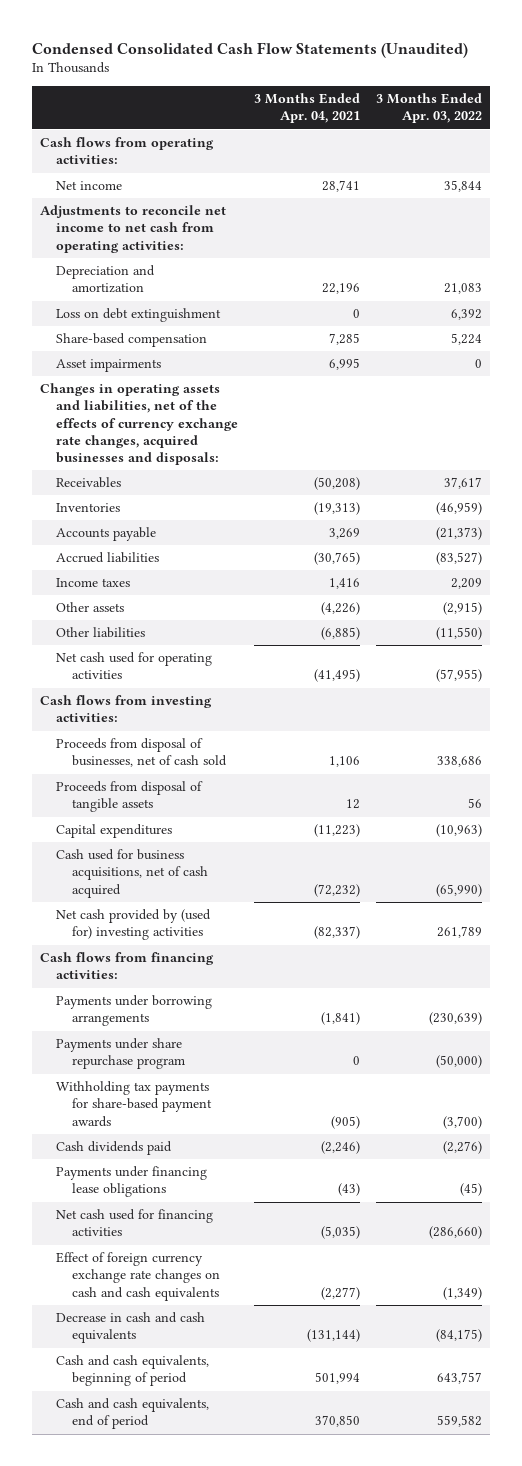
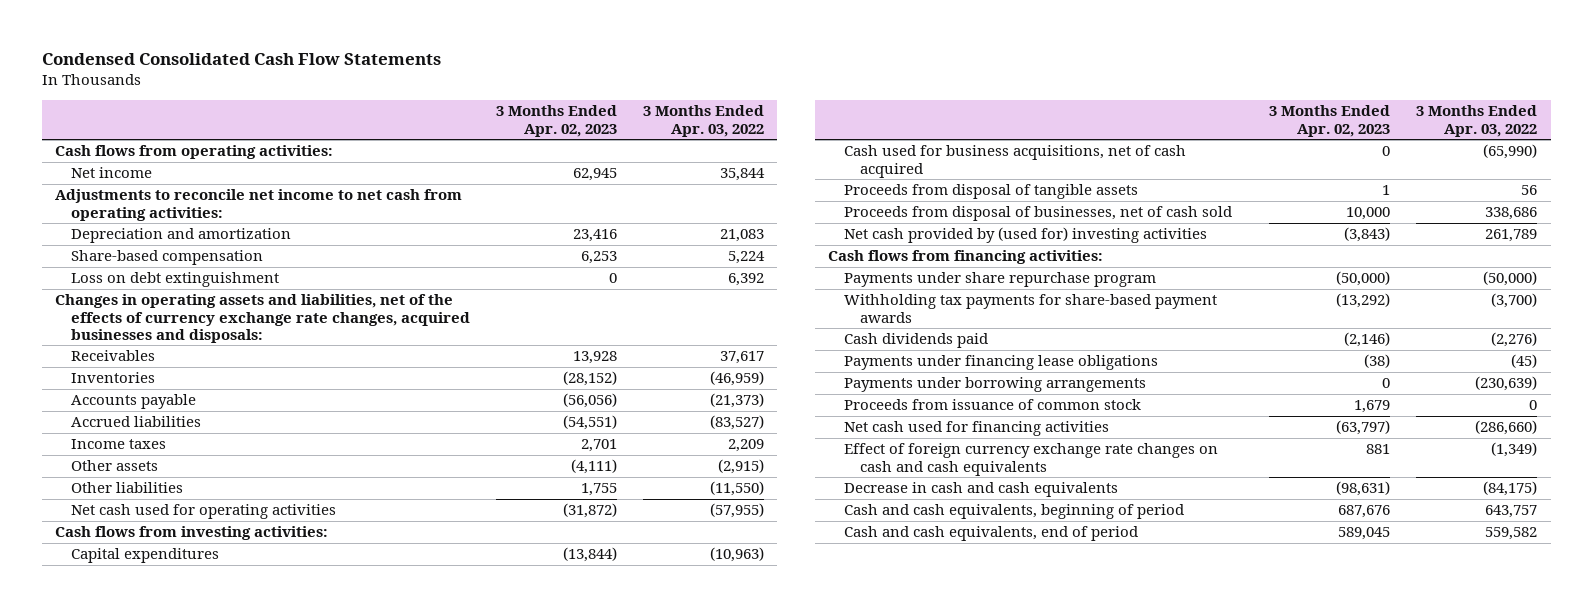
[32,41,469,58] Condensed Consolidated Cash Flow Statements (Unaudited) -> [41,53,441,66] Condensed Consolidated Cash Flow Statements
[254,93,361,124] 3 Months Ended Apr. 04, 2021 -> none
none -> [496,105,618,137] 3 Months Ended Apr. 02, 2023
[56,359,162,373] Asset impairments -> none
[56,308,222,323] Loss on debt extinguishment -> [71,272,280,288] Loss on debt extinguishment
[56,781,204,813] Proceeds from disposal of tangible assets -> [844,184,1139,200] Proceeds from disposal of tangible assets
[56,738,228,768] Proceeds from disposal of businesses, net of cash sold -> [844,206,1233,222] Proceeds from disposal of businesses, net of cash sold
[56,995,213,1027] Payments under borrowing arrangements -> [844,377,1147,393] Payments under borrowing arrangements
none -> [844,399,1142,411] Proceeds from issuance of common stock

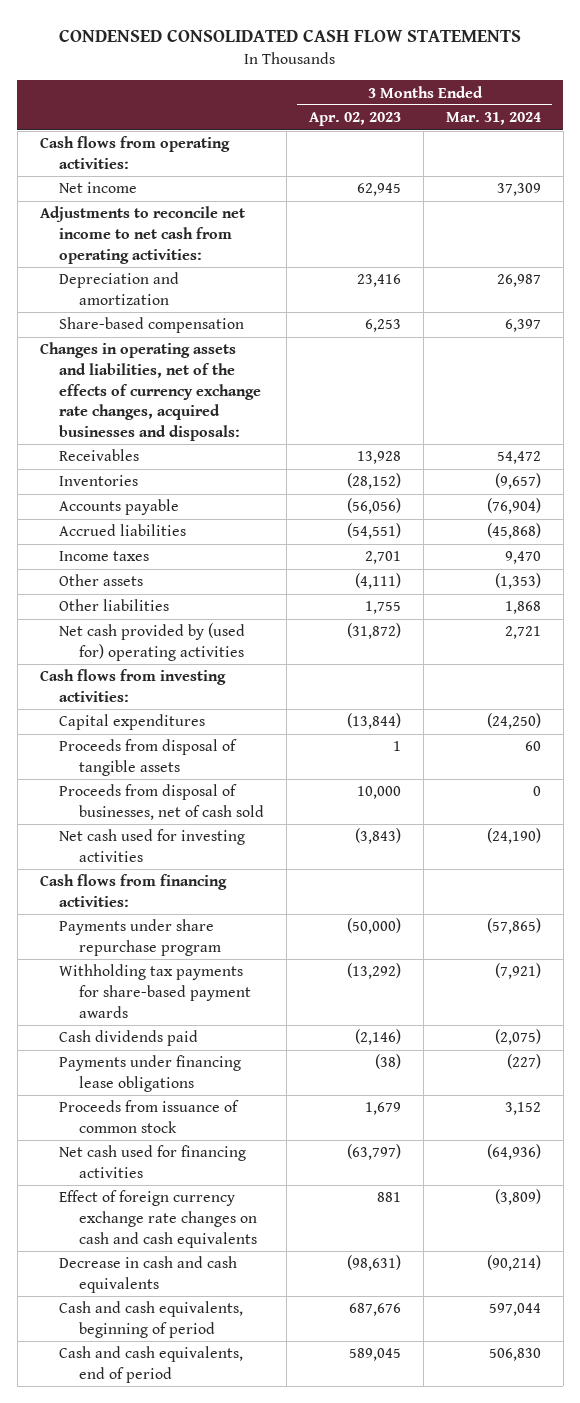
[41,53,441,66] Condensed Consolidated Cash Flow Statements -> [59,29,522,43] CONDENSED CONSOLIDATED CASH FLOW STATEMENTS
[643,105,765,137] 3 Months Ended Apr. 03, 2022 -> none
none -> [445,112,541,126] Mar. 31, 2024
[71,272,280,288] Loss on debt extinguishment -> none
[71,504,337,520] Net cash used for operating activities -> [59,623,246,661] Net cash provided by (used for) operating activities
[844,145,1187,178] Cash used for business acquisitions, net of cash acquired -> none
[844,227,1208,244] Net cash provided by (used for) investing activities -> [59,829,246,862] Net cash used for investing activities
[844,377,1147,393] Payments under borrowing arrangements -> none

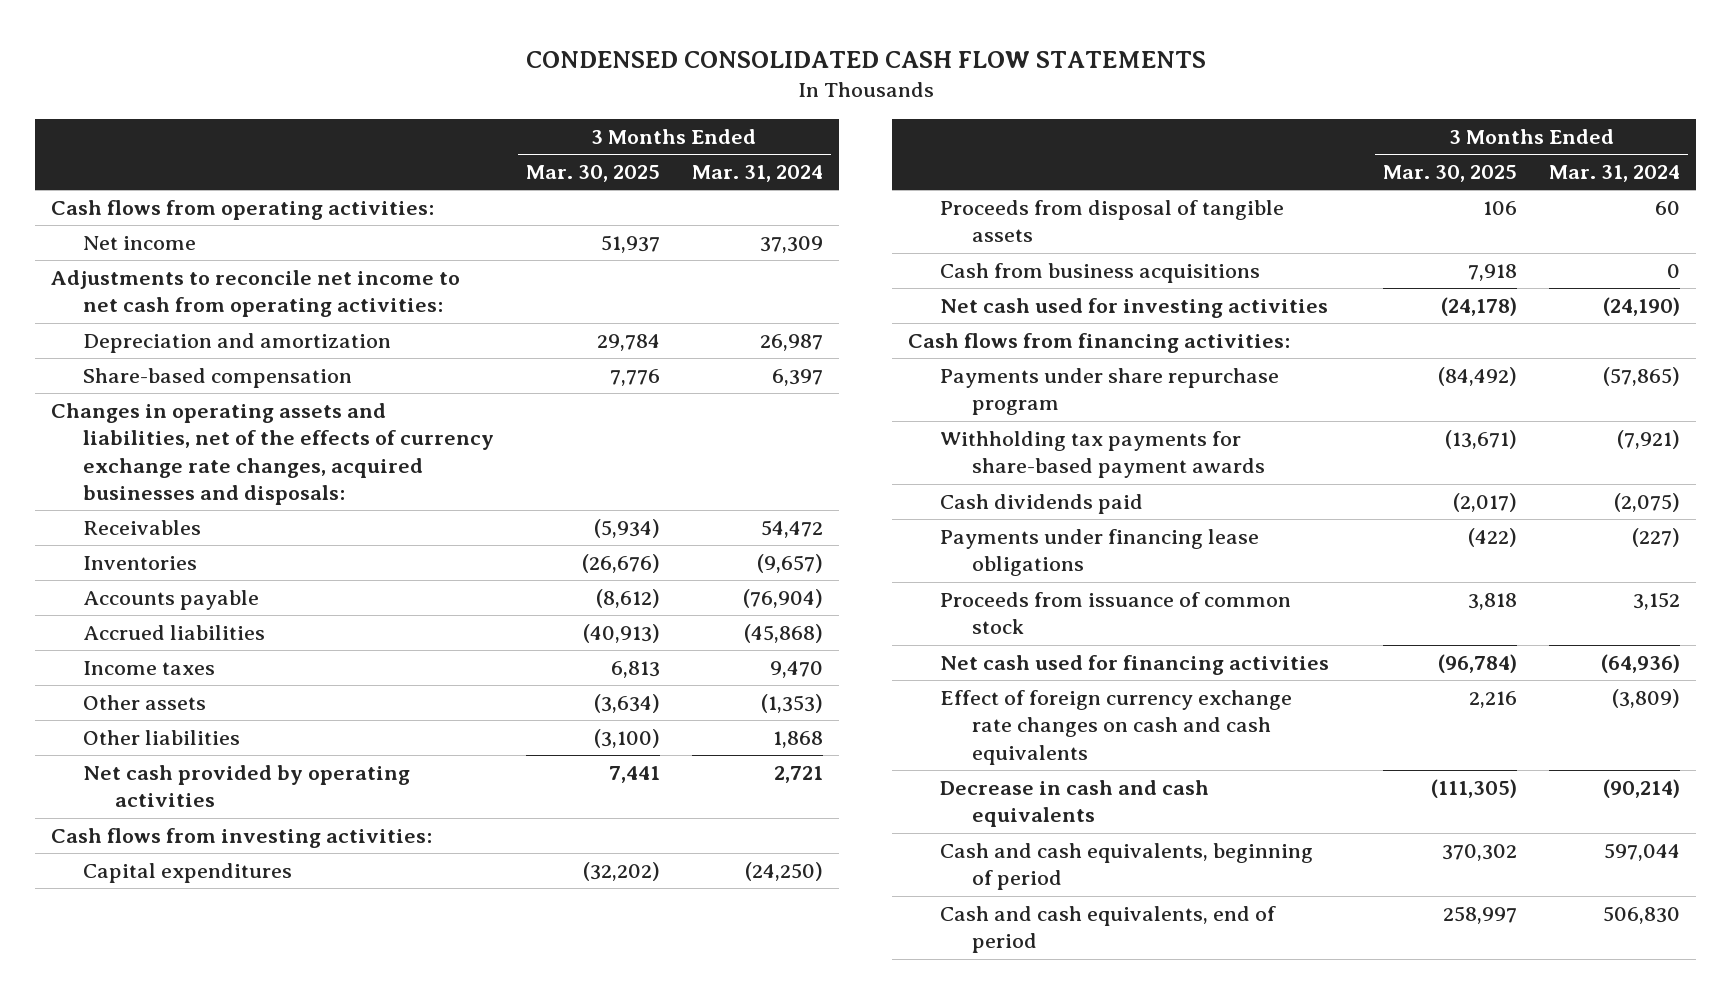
[308,112,401,127] Apr. 02, 2023 -> none
none -> [526,165,661,183] Mar. 30, 2025
[59,623,246,661] Net cash provided by (used for) operating activities -> [83,765,411,808] Net cash provided by operating activities
[59,784,264,820] Proceeds from disposal of businesses, net of cash sold -> none
none -> [940,263,1261,284] Cash from business acquisitions

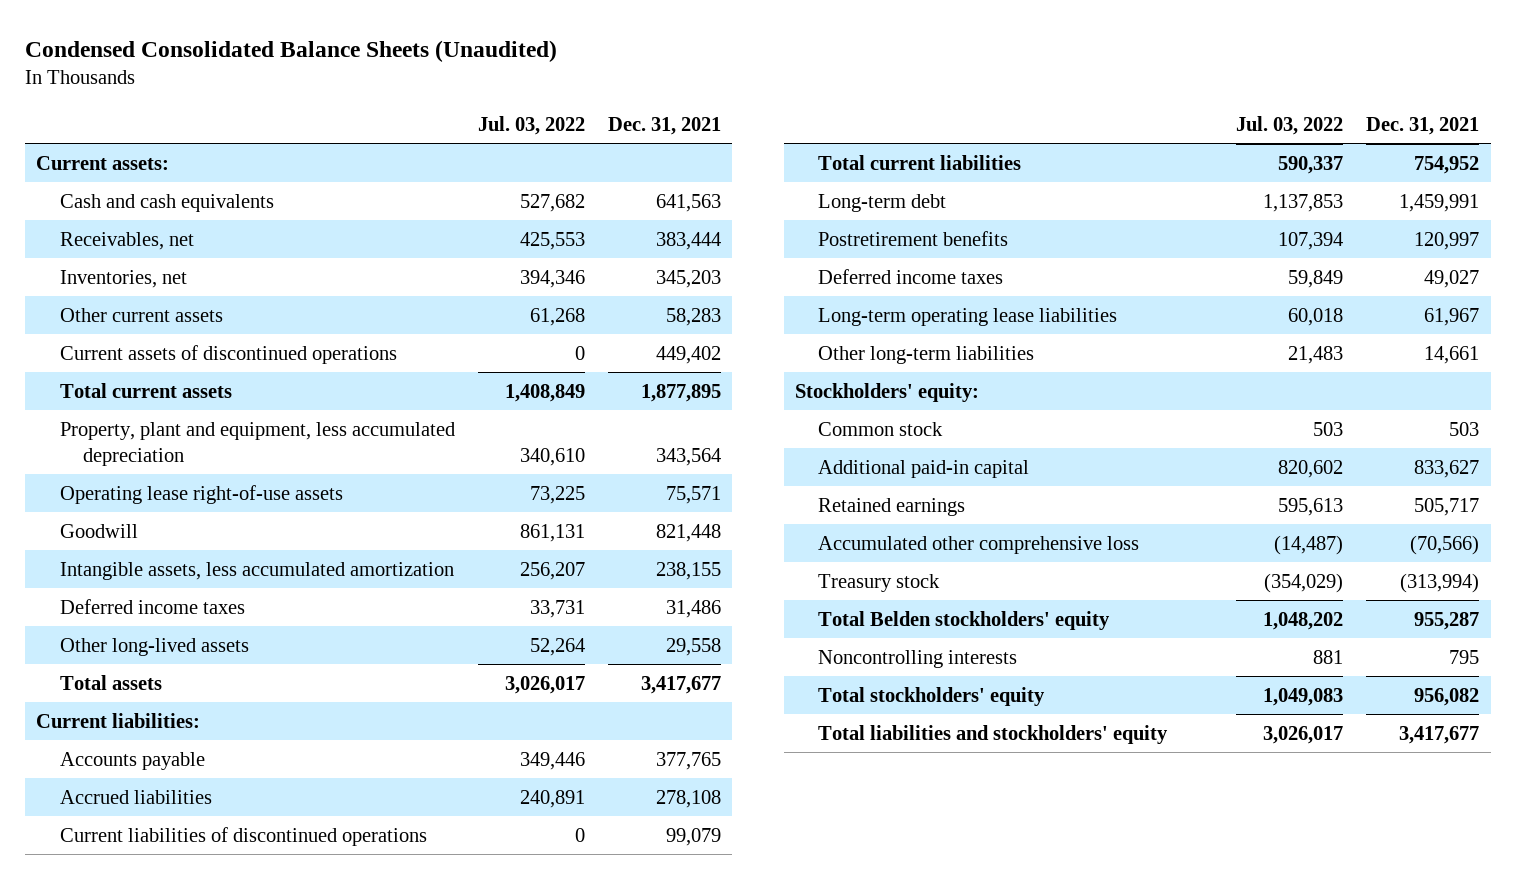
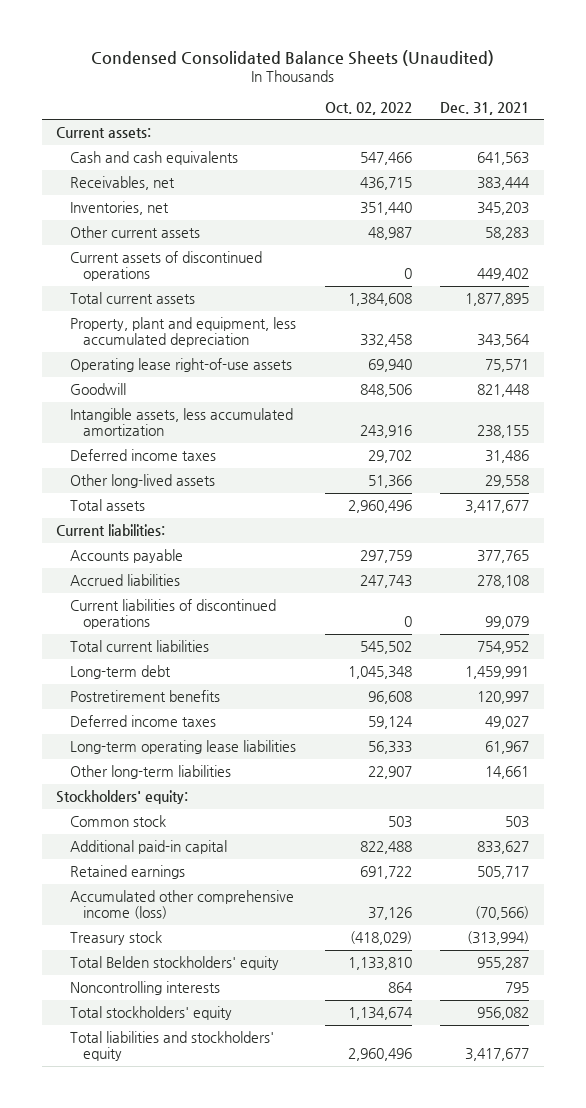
[477,115,585,135] Jul. 03, 2022 -> none
none -> [324,101,412,115] Oct. 02, 2022
[818,535,1140,554] Accumulated other comprehensive loss -> [69,890,294,919] Accumulated other comprehensive income (loss)

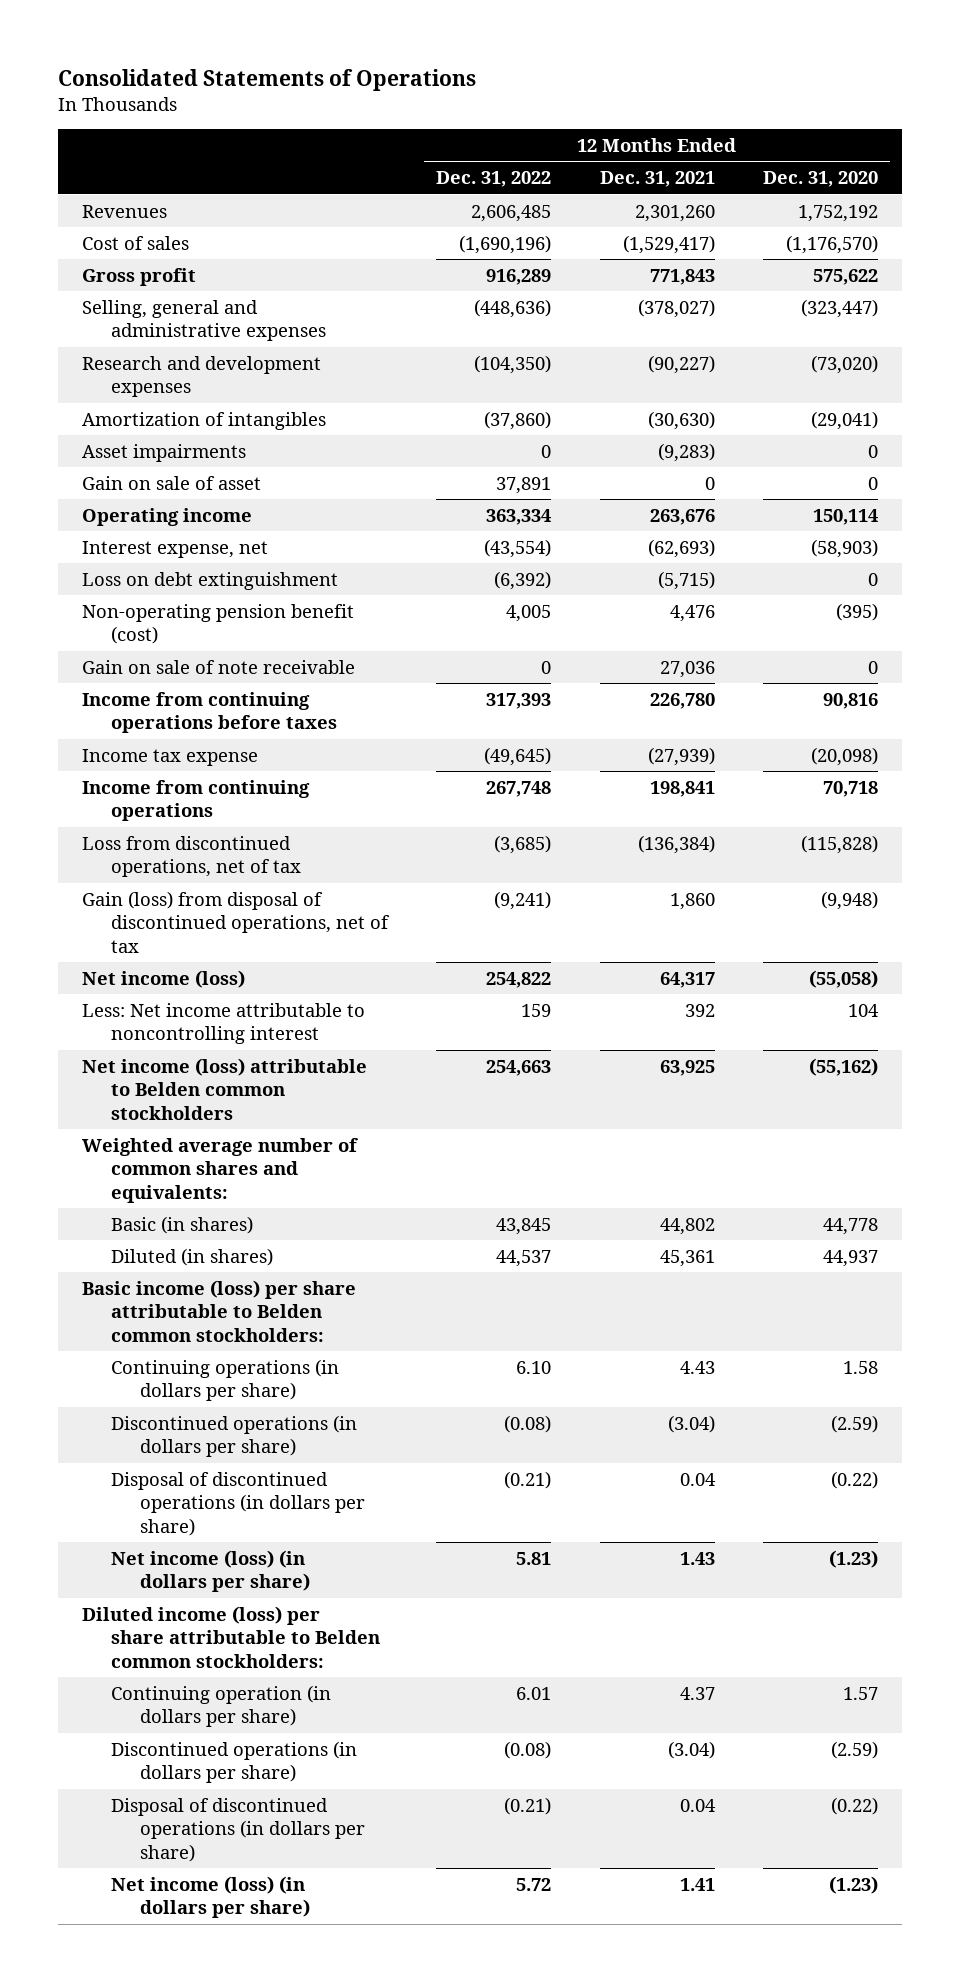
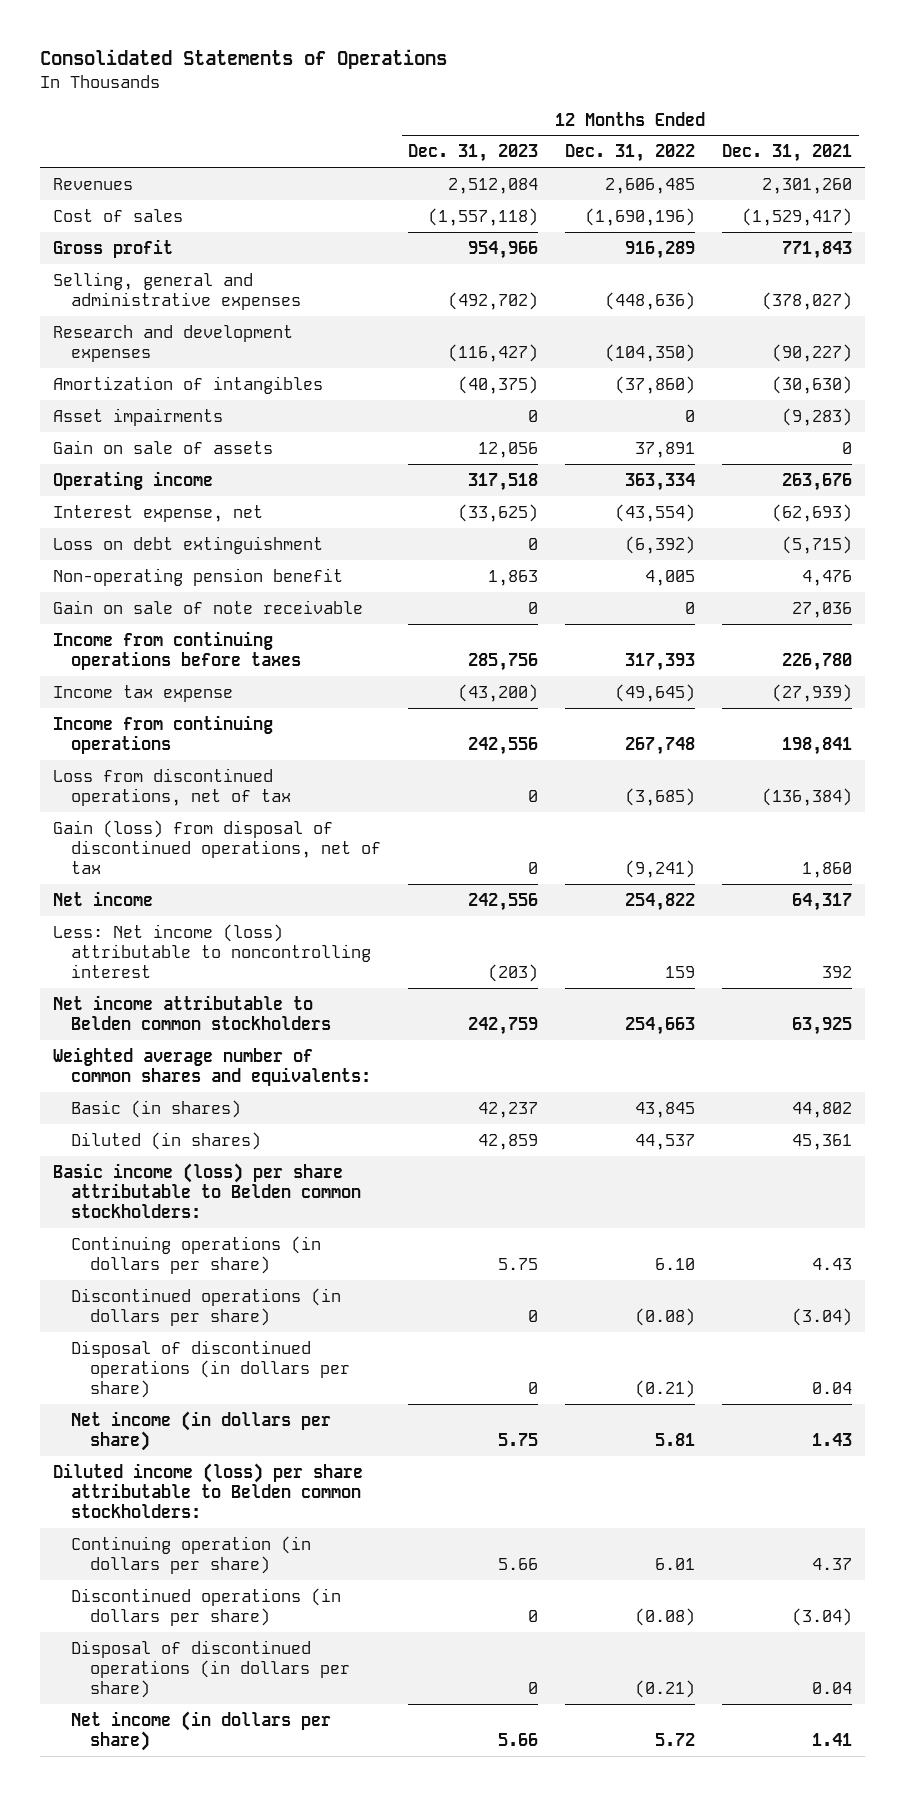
[763,171,879,188] Dec. 31, 2020 -> none
none -> [408,144,539,163] Dec. 31, 2023
[82,475,262,490] Gain on sale of asset -> [53,439,274,454] Gain on sale of assets
[82,603,355,645] Non-operating pension benefit (cost) -> [53,567,344,586] Non-operating pension benefit
[82,969,246,988] Net income (loss) -> [53,890,154,906] Net income
[82,1002,366,1045] Less: Net income attributable to noncontrolling interest -> [53,923,372,979] Less: Net income (loss) attributable to noncontrolling interest
[82,1057,368,1120] Net income (loss) attributable to Belden common stockholders -> [53,994,332,1030] Net income attributable to Belden common stockholders
[111,1549,310,1593] Net income (loss) (in dollars per share) -> [71,1410,332,1451] Net income (in dollars per share)
[111,1875,310,1919] Net income (loss) (in dollars per share) -> [71,1710,332,1751] Net income (in dollars per share)

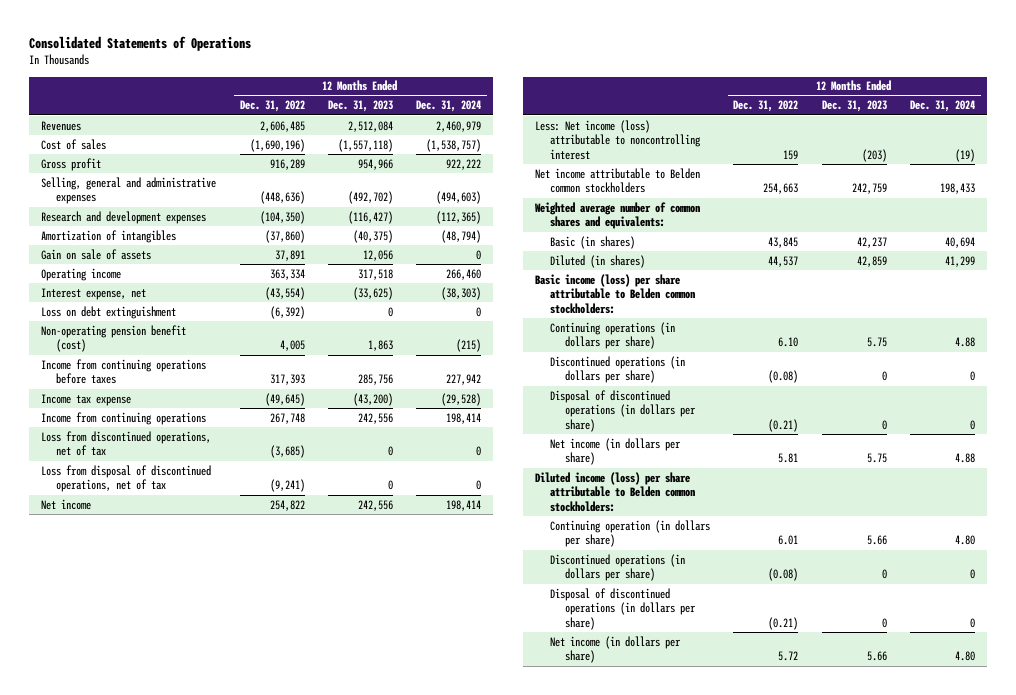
[722,144,853,163] Dec. 31, 2021 -> none
none -> [416,100,482,113] Dec. 31, 2024
[53,407,224,426] Asset impairments -> none
[53,599,364,614] Gain on sale of note receivable -> none
[53,567,344,586] Non-operating pension benefit -> [40,324,186,353] Non-operating pension benefit (cost)
[53,819,382,875] Gain (loss) from disposal of discontinued operations, net of tax -> [40,464,211,493] Loss from disposal of discontinued operations, net of tax

